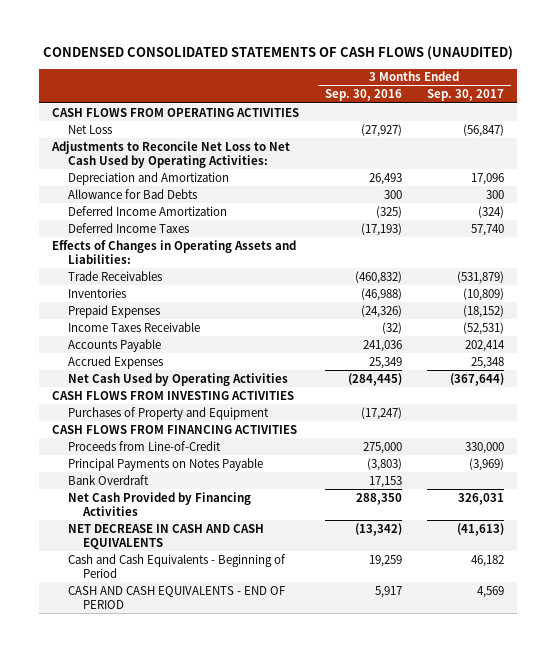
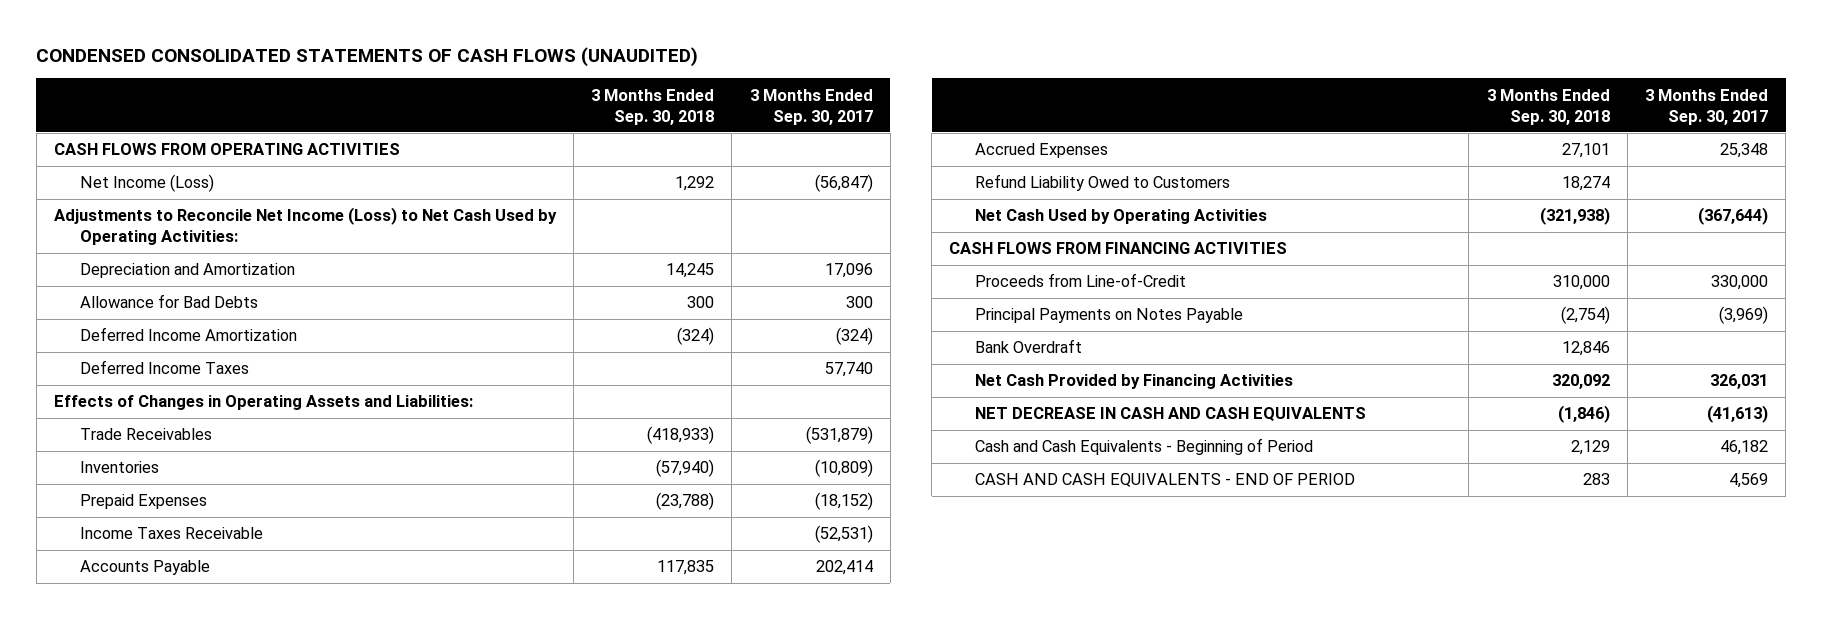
[324,89,402,102] Sep. 30, 2016 -> none
none -> [591,88,715,125] 3 Months Ended Sep. 30, 2018
[67,124,112,134] Net Loss -> [79,174,214,193] Net Income (Loss)
[50,140,290,168] Adjustments to Reconcile Net Loss to Net Cash Used by Operating Activities: -> [53,207,557,246] Adjustments to Reconcile Net Income (Loss) to Net Cash Used by Operating Activities:
none -> [974,174,1230,192] Refund Liability Owed to Customers
[51,390,294,400] CASH FLOWS FROM INVESTING ACTIVITIES -> none
[67,406,269,420] Purchases of Property and Equipment -> none

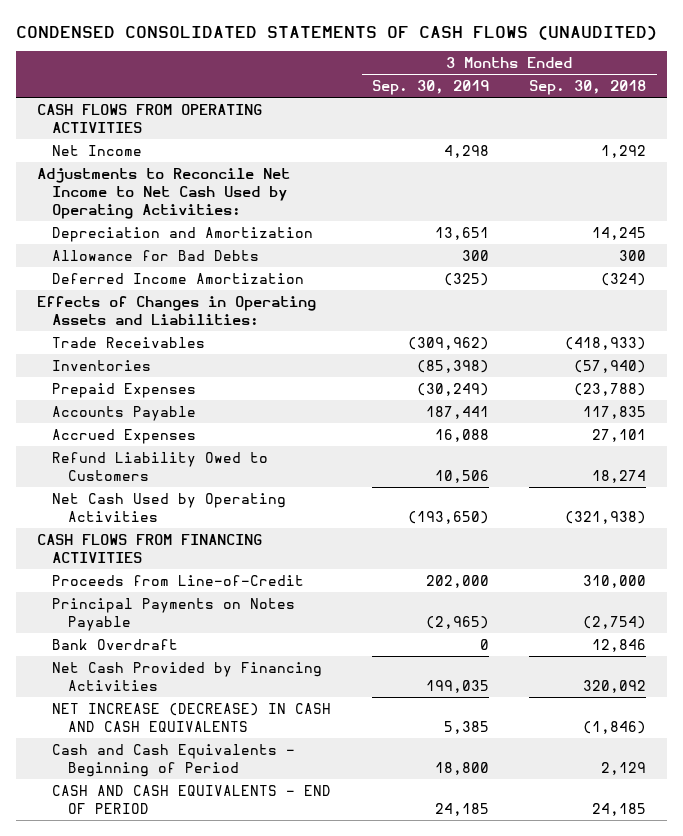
[749,88,873,125] 3 Months Ended Sep. 30, 2017 -> none
none -> [371,80,489,96] Sep. 30, 2019
[79,174,214,193] Net Income (Loss) -> [52,144,143,156] Net Income
[53,207,557,246] Adjustments to Reconcile Net Income (Loss) to Net Cash Used by Operating Activities: -> [36,167,290,219] Adjustments to Reconcile Net Income to Net Cash Used by Operating Activities:
[79,360,249,375] Deferred Income Taxes -> none
[79,527,263,540] Income Taxes Receivable -> none
[974,407,1366,422] NET DECREASE IN CASH AND CASH EQUIVALENTS -> [52,702,332,732] NET INCREASE (DECREASE) IN CASH AND CASH EQUIVALENTS
[1582,473,1610,486] 283 -> [592,802,647,816] 24,185

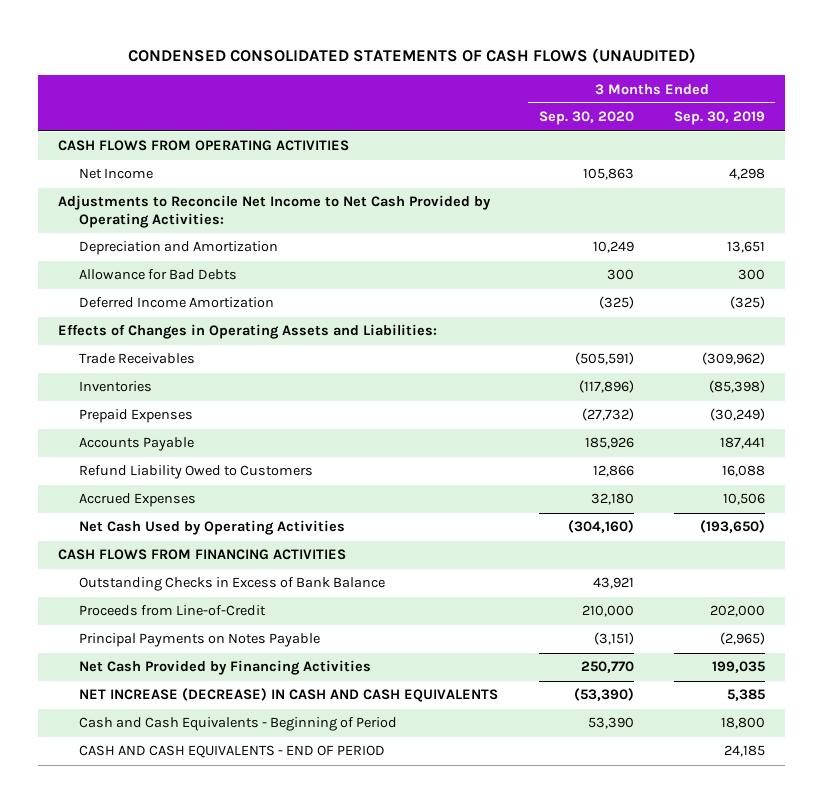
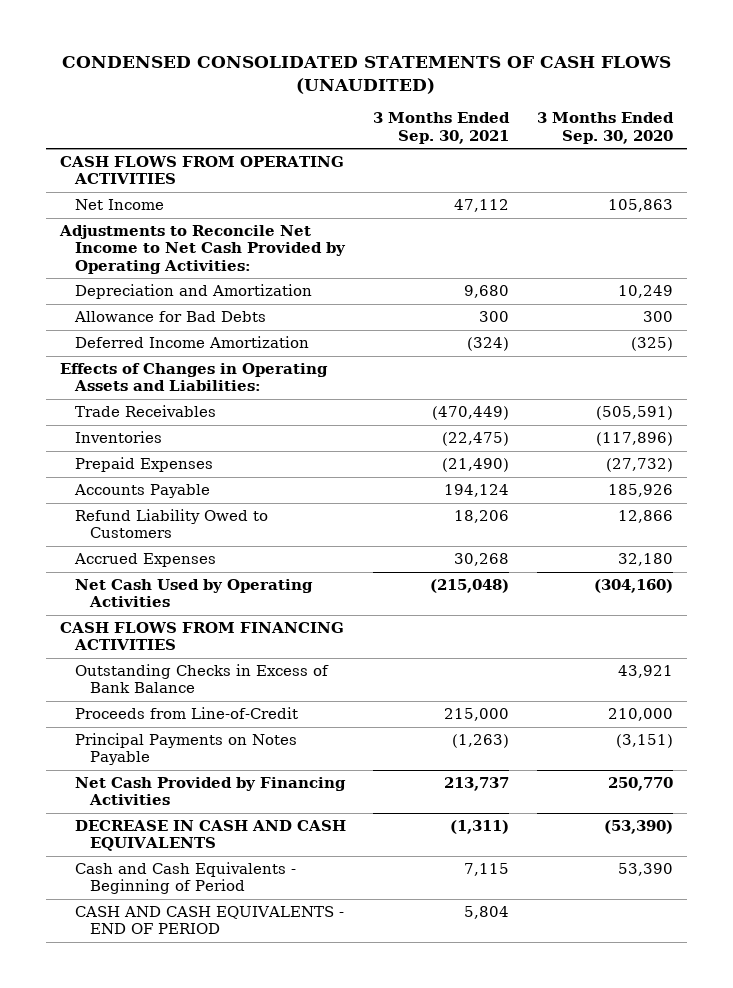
[673,111,765,126] Sep. 30, 2019 -> none
none -> [373,112,511,144] 3 Months Ended Sep. 30, 2021
[79,688,499,703] NET INCREASE (DECREASE) IN CASH AND CASH EQUIVALENTS -> [74,820,346,852] DECREASE IN CASH AND CASH EQUIVALENTS

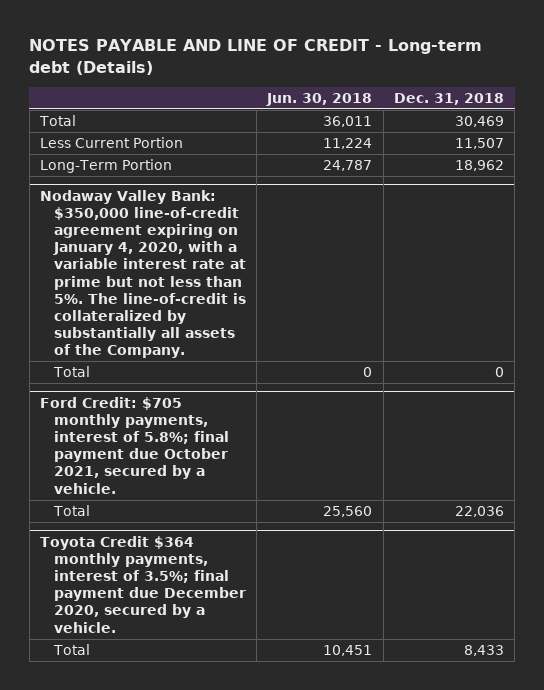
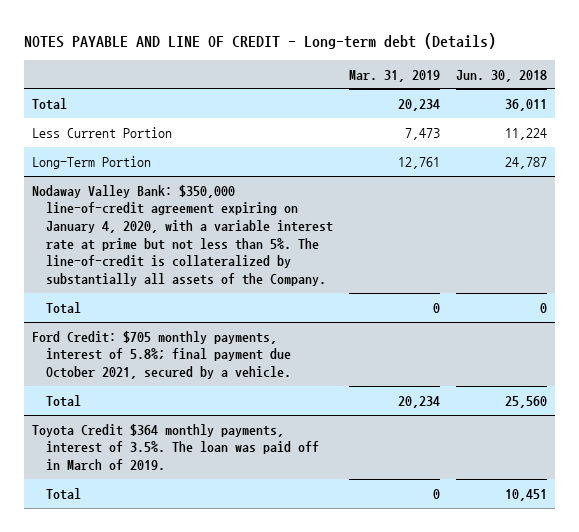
[394,92,505,105] Dec. 31, 2018 -> none
none -> [349,69,441,82] Mar. 31, 2019
[39,535,246,633] Toyota Credit $364 monthly payments, interest of 3.5%; final payment due December 2020, secured by a vehicle. -> [31,423,319,470] Toyota Credit $364 monthly payments, interest of 3.5%. The loan was paid off in March of 2019.

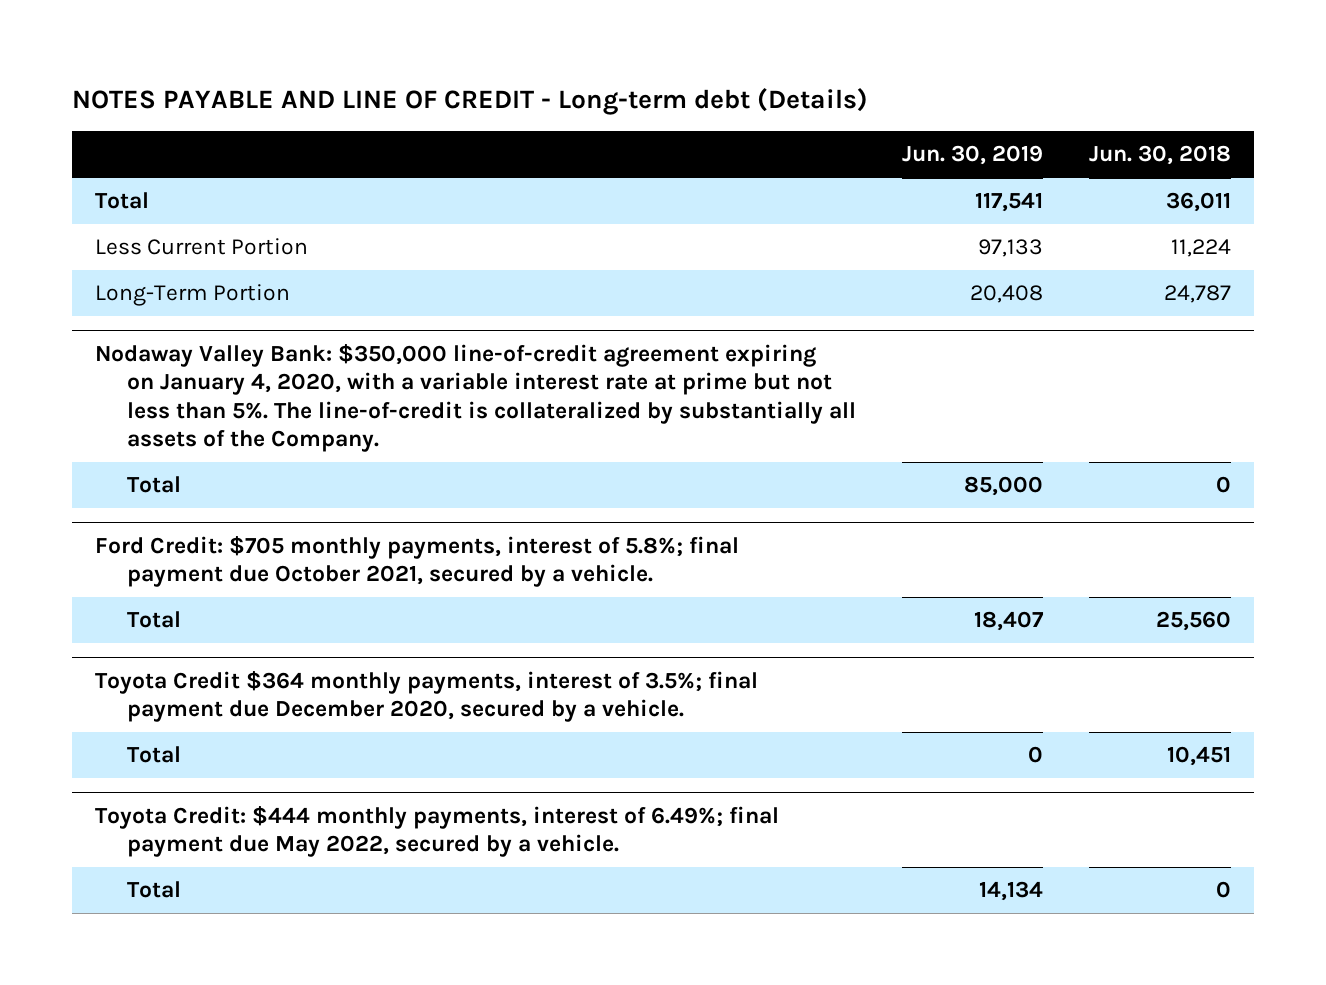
[349,69,441,82] Mar. 31, 2019 -> none
none -> [901,145,1043,166] Jun. 30, 2019
[31,423,319,470] Toyota Credit $364 monthly payments, interest of 3.5%. The loan was paid off in March of 2019. -> [95,670,759,723] Toyota Credit $364 monthly payments, interest of 3.5%; final payment due December 2020, secured by a vehicle.
none -> [95,805,780,858] Toyota Credit: $444 monthly payments, interest of 6.49%; final payment due May 2022, secured by a vehicle.
none -> [127,881,182,899] Total

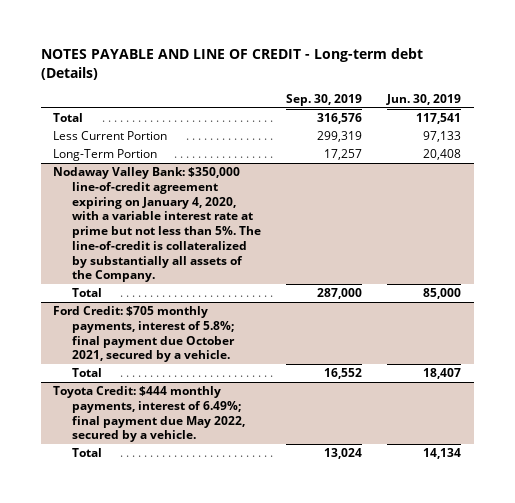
[1088,145,1231,166] Jun. 30, 2018 -> none
none -> [285,94,362,107] Sep. 30, 2019
[95,670,759,723] Toyota Credit $364 monthly payments, interest of 3.5%; final payment due December 2020, secured by a vehicle. -> none
[127,746,182,764] Total -> none

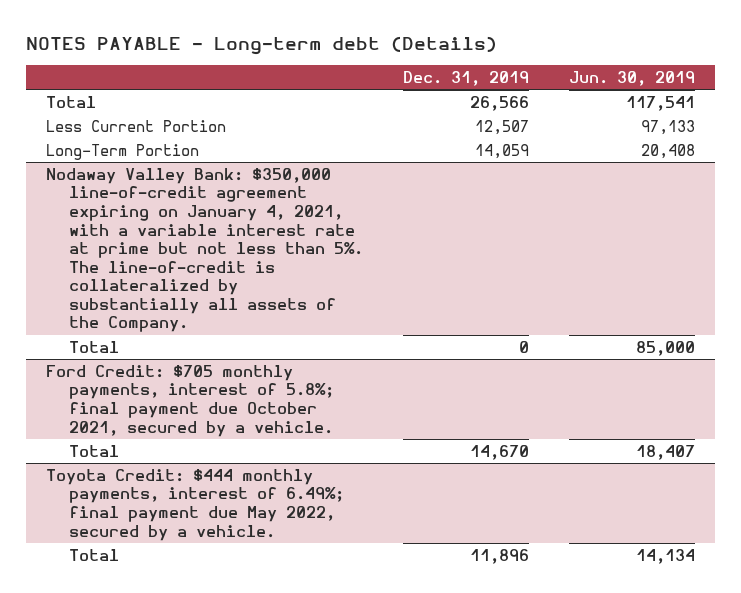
[40,48,423,80] NOTES PAYABLE AND LINE OF CREDIT - Long-term debt (Details) -> [26,35,498,55] NOTES PAYABLE - Long-term debt (Details)
[285,94,362,107] Sep. 30, 2019 -> none
none -> [402,70,529,86] Dec. 31, 2019
[53,167,261,283] Nodaway Valley Bank: $350,000 line-of-credit agreement expiring on January 4, 2020, with a variable interest rate at prime but not less than 5%. The line-of-credit is collateralized by substantially all assets of the Company. -> [46,167,363,333] Nodaway Valley Bank: $350,000 line-of-credit agreement expiring on January 4, 2021, with a variable interest rate at prime but not less than 5%. The line-of-credit is collateralized by substantially all assets of the Company.

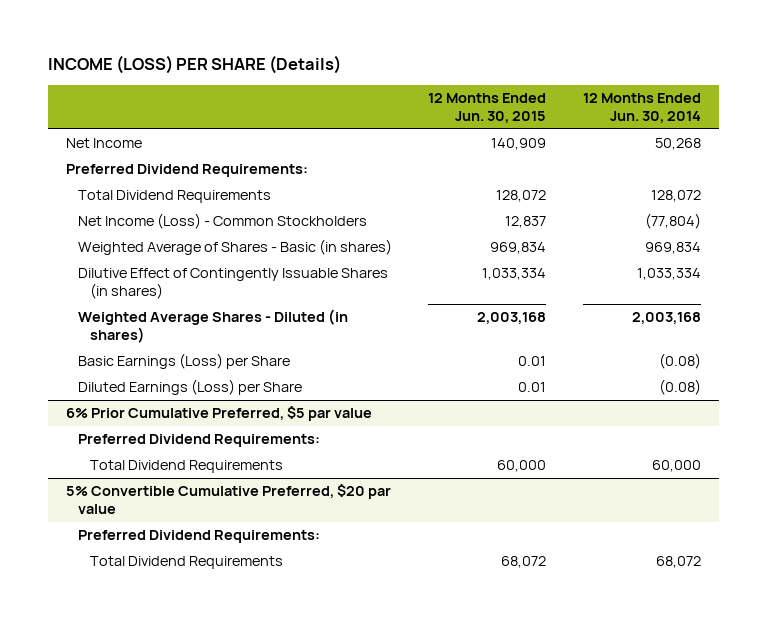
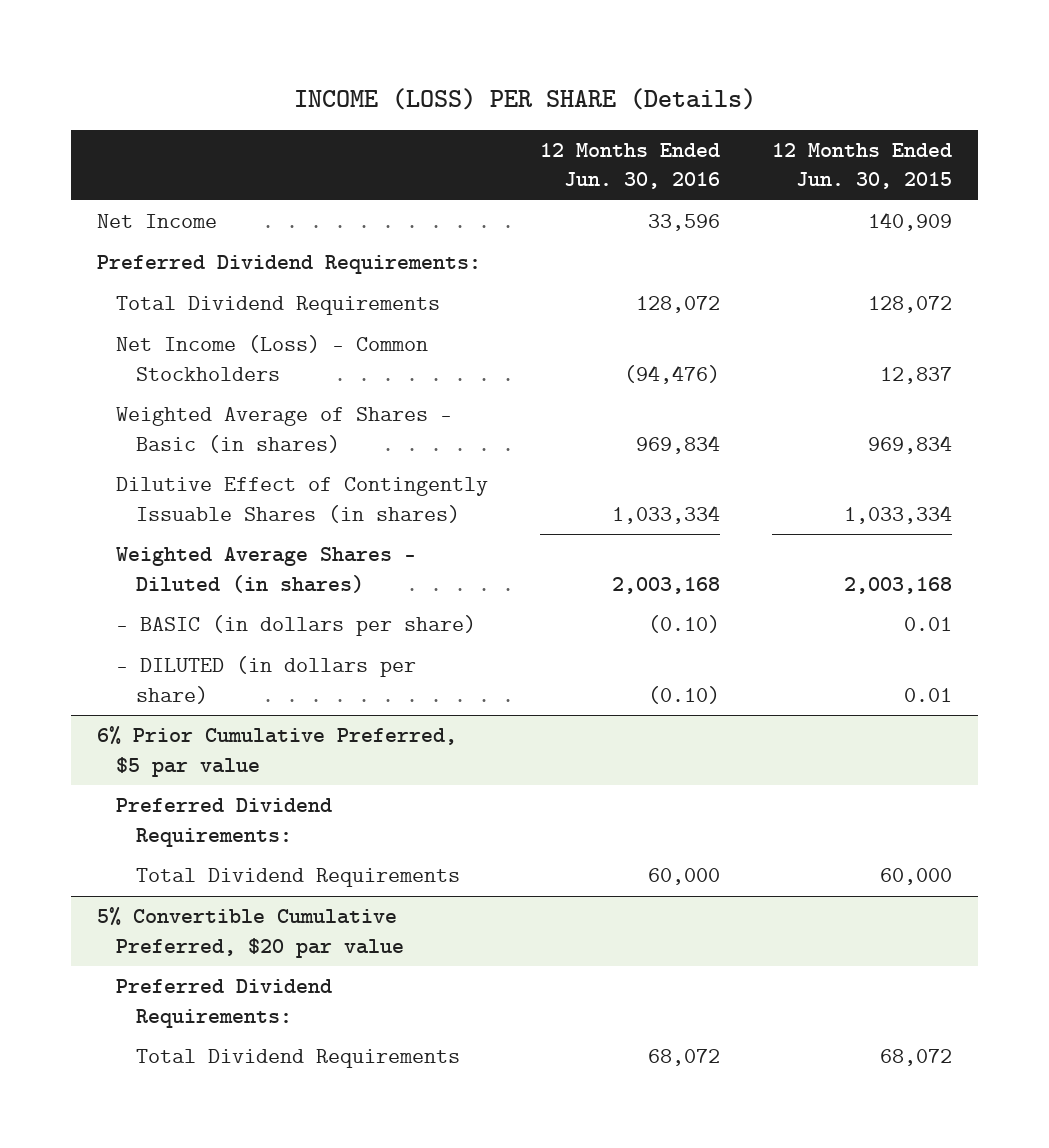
[582,92,701,124] 12 Months Ended Jun. 30, 2014 -> none
none -> [540,142,721,190] 12 Months Ended Jun. 30, 2016
[77,353,290,370] Basic Earnings (Loss) per Share -> [116,615,477,637] - BASIC (in dollars per share)
[77,379,302,396] Diluted Earnings (Loss) per Share -> [116,656,417,704] - DILUTED (in dollars per share)

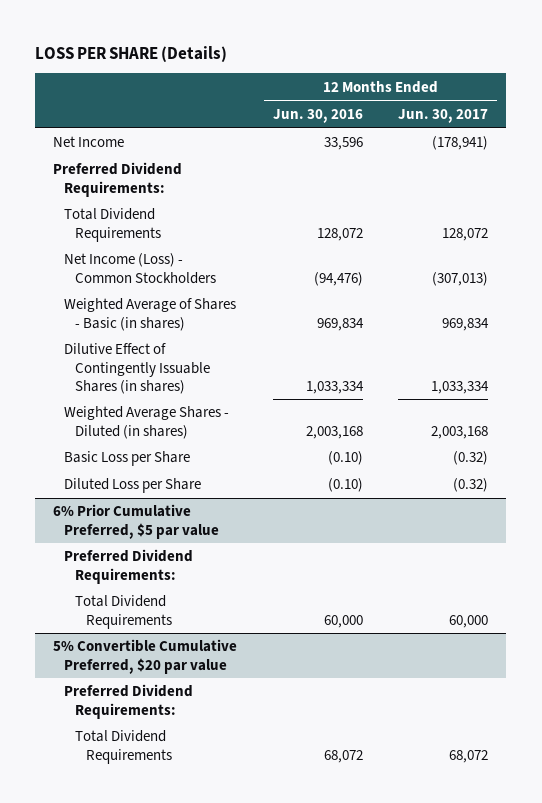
[293,87,756,110] INCOME (LOSS) PER SHARE (Details) -> [35,45,228,62] LOSS PER SHARE (Details)
[772,142,953,190] 12 Months Ended Jun. 30, 2015 -> none
none -> [398,109,489,124] Jun. 30, 2017
[116,615,477,637] - BASIC (in dollars per share) -> [64,451,191,467] Basic Loss per Share
[116,656,417,704] - DILUTED (in dollars per share) -> [64,478,202,494] Diluted Loss per Share

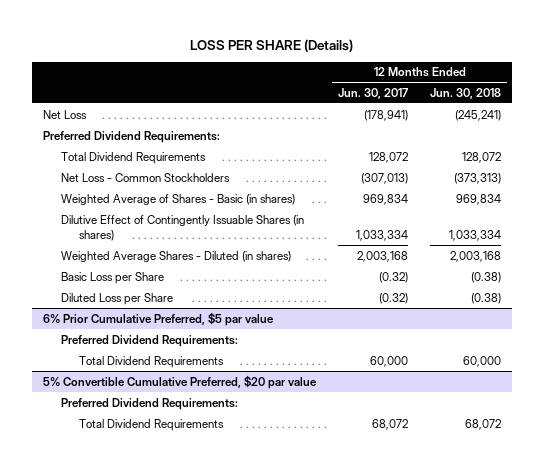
[272,109,363,124] Jun. 30, 2016 -> none
none -> [430,87,502,99] Jun. 30, 2018
[53,136,125,148] Net Income -> [42,109,87,119] Net Loss
[64,253,217,284] Net Income (Loss) - Common Stockholders -> [60,172,230,182] Net Loss - Common Stockholders

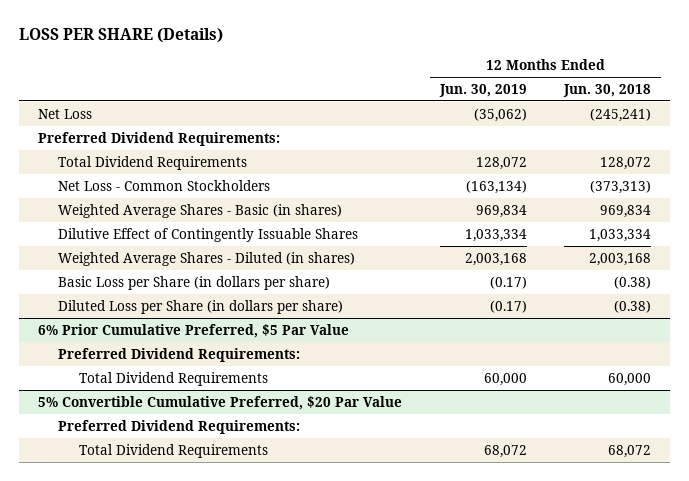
[338,87,409,99] Jun. 30, 2017 -> none
none -> [438,83,527,97] Jun. 30, 2019
[60,193,295,205] Weighted Average of Shares - Basic (in shares) -> [58,203,343,218] Weighted Average Shares - Basic (in shares)
[60,214,304,241] Dilutive Effect of Contingently Issuable Shares (in shares) -> [58,227,359,242] Dilutive Effect of Contingently Issuable Shares
[60,271,164,284] Basic Loss per Share -> [58,275,331,290] Basic Loss per Share (in dollars per share)
[60,292,173,305] Diluted Loss per Share -> [58,299,344,314] Diluted Loss per Share (in dollars per share)
[42,311,274,326] 6% Prior Cumulative Preferred, $5 par value -> [38,323,350,338] 6% Prior Cumulative Preferred, $5 Par Value
[42,374,317,389] 5% Convertible Cumulative Preferred, $20 par value -> [38,395,403,410] 5% Convertible Cumulative Preferred, $20 Par Value

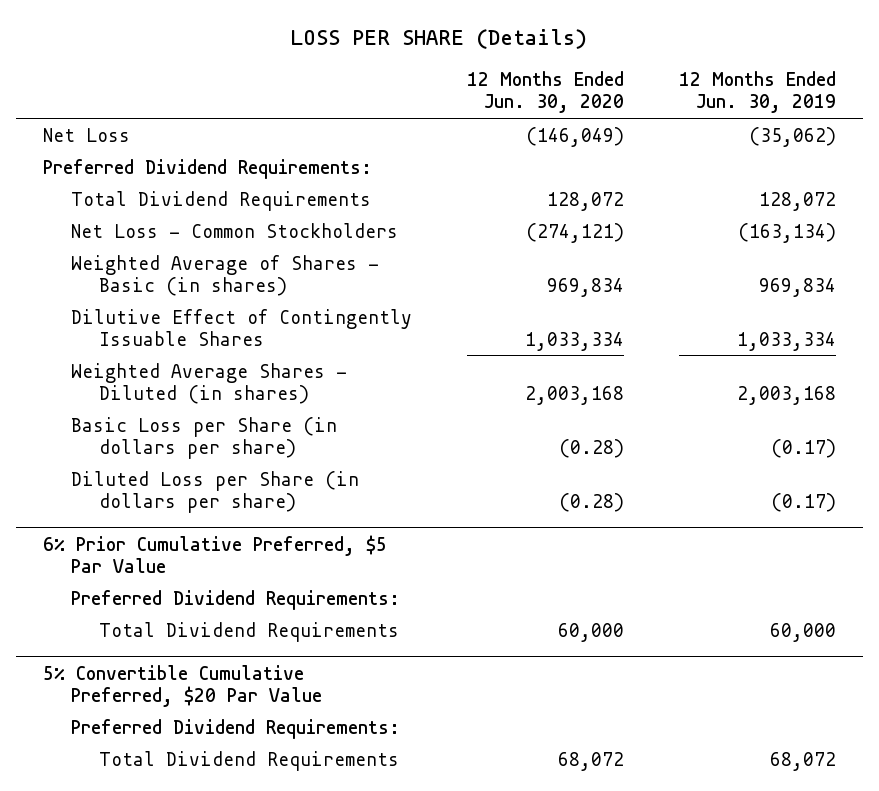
[563,83,652,97] Jun. 30, 2018 -> none
none -> [466,71,624,114] 12 Months Ended Jun. 30, 2020
[58,203,343,218] Weighted Average Shares - Basic (in shares) -> [71,254,380,296] Weighted Average of Shares - Basic (in shares)

